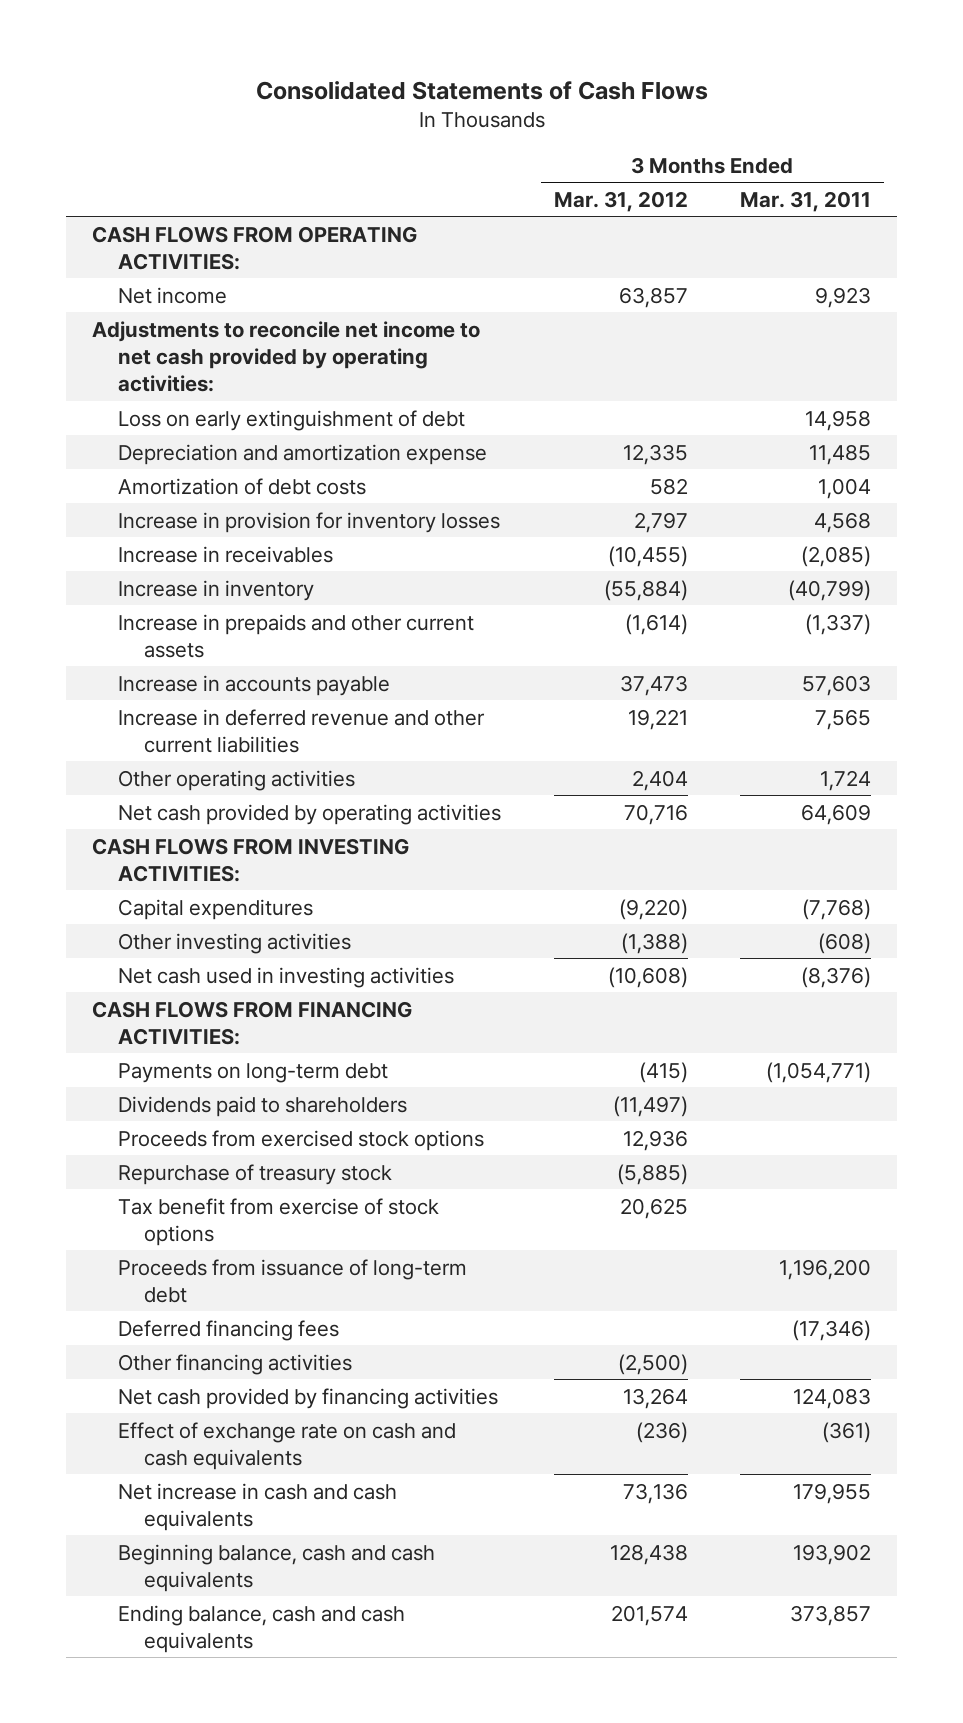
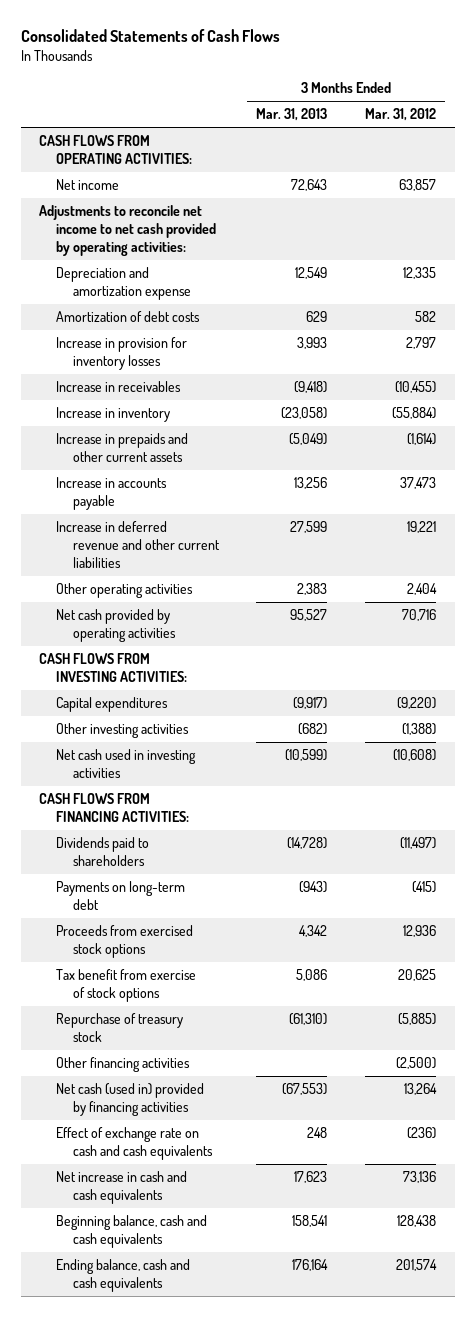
[739,190,871,212] Mar. 31, 2011 -> none
none -> [256,108,328,122] Mar. 31, 2013
[118,409,466,431] Loss on early extinguishment of debt -> none
[118,1062,389,1083] Payments on long-term debt -> [56,881,186,911] Payments on long-term debt
[118,1258,468,1303] Proceeds from issuance of long-term debt -> none
[118,1319,340,1341] Deferred financing fees -> none
[118,1163,393,1185] Repurchase of treasury stock -> [56,1013,184,1043] Repurchase of treasury stock
[118,1387,499,1409] Net cash provided by financing activities -> [56,1083,205,1117] Net cash (used in) provided by financing activities

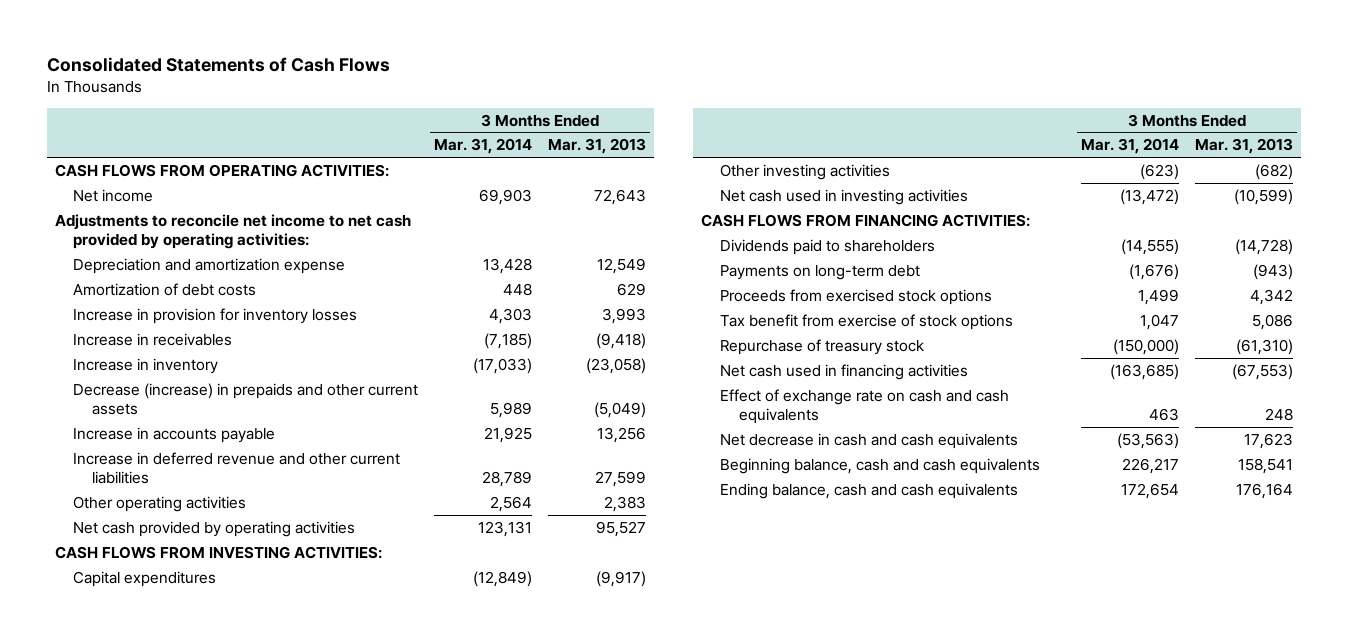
[364,108,436,122] Mar. 31, 2012 -> none
none -> [434,138,533,155] Mar. 31, 2014
[56,433,189,463] Increase in prepaids and other current assets -> [73,382,419,416] Decrease (increase) in prepaids and other current assets
[56,1057,191,1073] Other financing activities -> none
[56,1083,205,1117] Net cash (used in) provided by financing activities -> [720,363,969,380] Net cash used in financing activities
[56,1171,188,1205] Net increase in cash and cash equivalents -> [720,432,1019,449] Net decrease in cash and cash equivalents

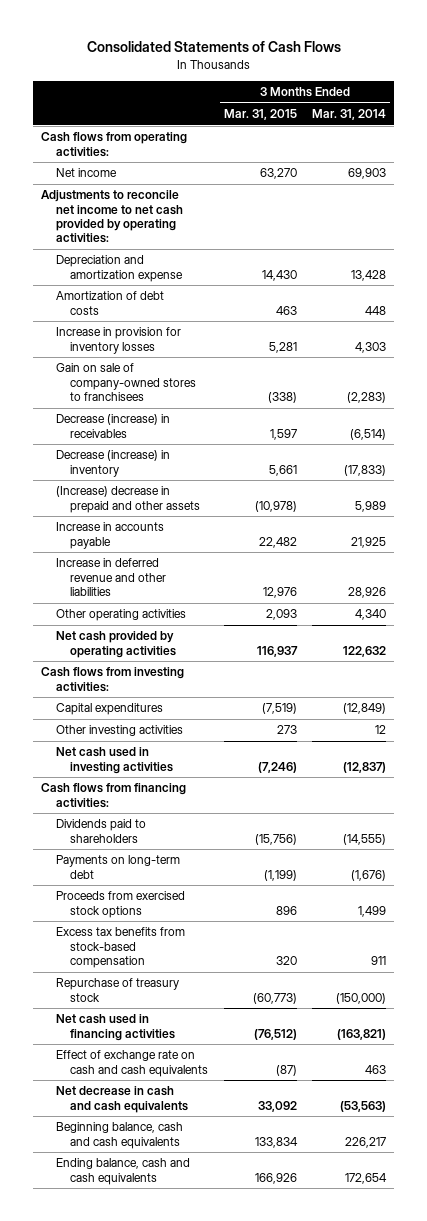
[548,138,647,155] Mar. 31, 2013 -> none
none -> [223,109,297,121] Mar. 31, 2015
[54,163,389,177] CASH FLOWS FROM OPERATING ACTIVITIES: -> [41,132,188,157] Cash flows from operating activities:
none -> [55,363,197,402] Gain on sale of company-owned stores to franchisees
[73,332,233,346] Increase in receivables -> [55,414,170,438] Decrease (increase) in receivables
[484,332,533,349] (7,185) -> [349,428,386,440] (6,514)
[73,357,219,374] Increase in inventory -> [55,450,170,477] Decrease (increase) in inventory
[473,357,533,374] (17,033) -> [343,464,386,476] (17,833)
[73,382,419,416] Decrease (increase) in prepaids and other current assets -> [55,486,201,513] (Increase) decrease in prepaid and other assets
[73,451,401,485] Increase in deferred revenue and other current liabilities -> [55,558,167,597] Increase in deferred revenue and other liabilities
[482,471,533,488] 28,789 -> [347,587,386,599] 28,926
[490,495,533,512] 2,564 -> [354,609,386,621] 4,340
[478,520,533,537] 123,131 -> [342,645,386,657] 122,632
[54,545,382,559] CASH FLOWS FROM INVESTING ACTIVITIES: -> [41,667,185,692] Cash flows from investing activities:
[1140,163,1180,180] (623) -> [374,725,386,735] 12
[1120,188,1180,205] (13,472) -> [342,761,386,773] (12,837)
[701,213,1031,227] CASH FLOWS FROM FINANCING ACTIVITIES: -> [41,783,187,808] Cash flows from financing activities:
[720,313,1014,330] Tax benefit from exercise of stock options -> [55,927,185,969] Excess tax benefits from stock-based compensation
[1140,313,1180,330] 1,047 -> [370,956,386,966] 911
[1110,363,1180,380] (163,685) -> [336,1028,386,1040] (163,821)

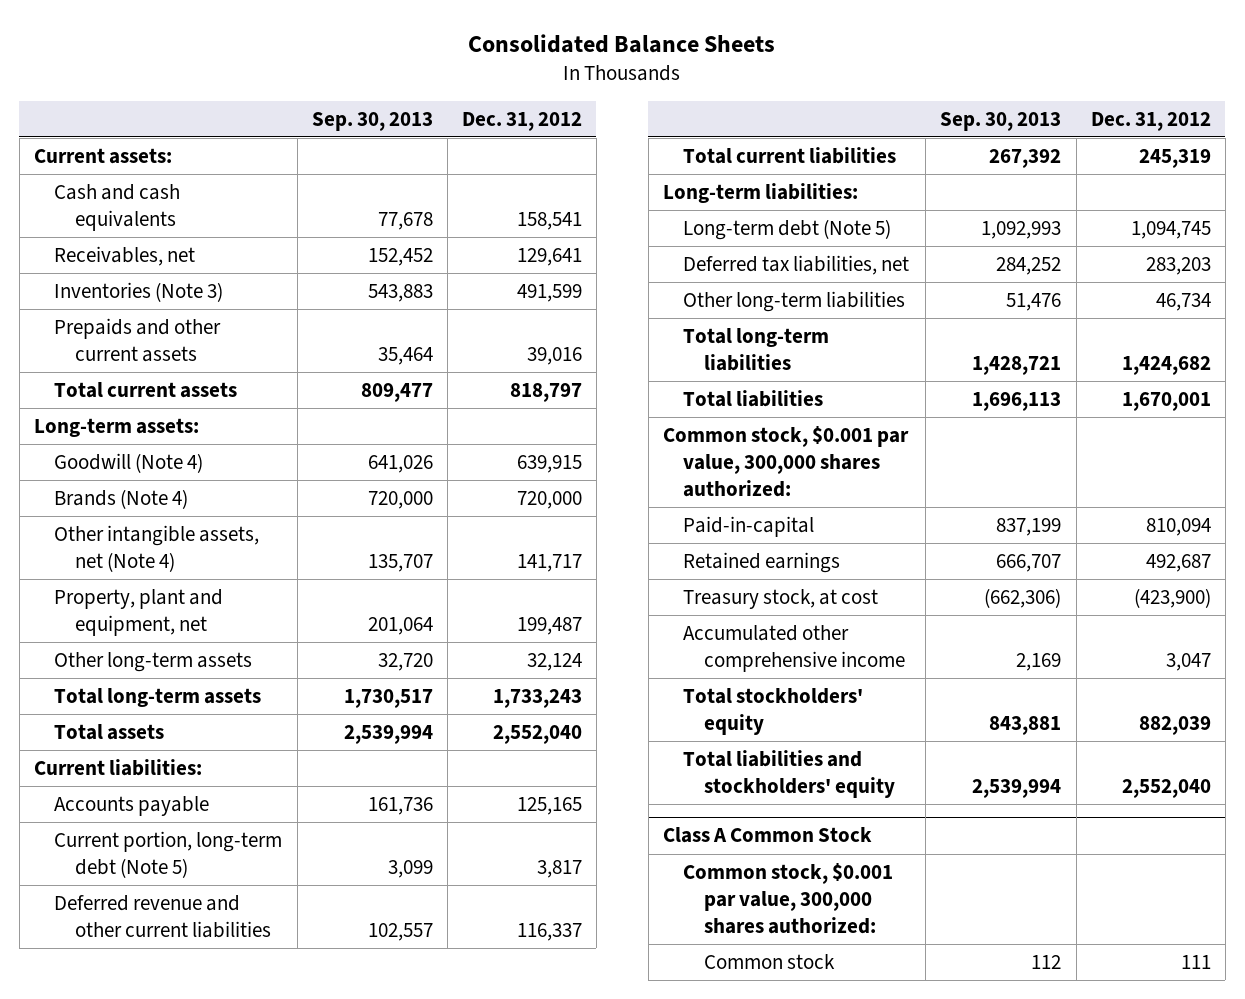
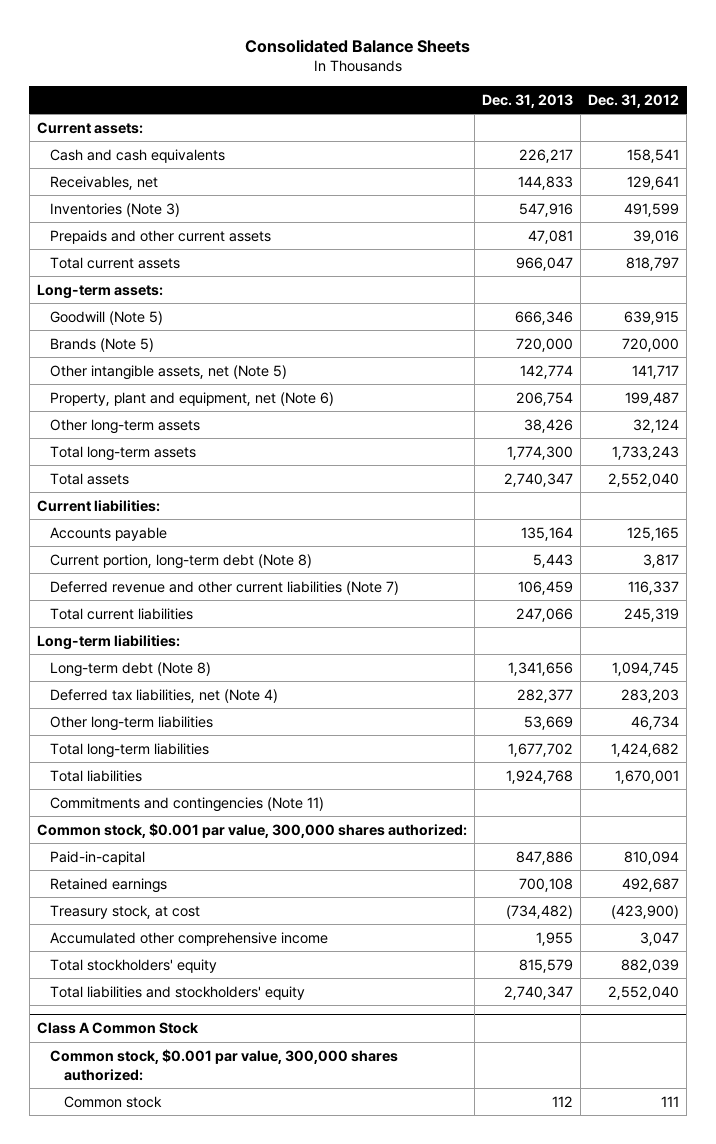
[311,111,433,131] Sep. 30, 2013 -> none
none -> [482,93,574,108] Dec. 31, 2013
[54,453,204,474] Goodwill (Note 4) -> [50,310,164,325] Goodwill (Note 5)
[54,489,189,510] Brands (Note 4) -> [50,337,155,352] Brands (Note 5)
[54,525,260,572] Other intangible assets, net (Note 4) -> [50,364,288,380] Other intangible assets, net (Note 5)
[54,589,224,636] Property, plant and equipment, net -> [50,391,335,406] Property, plant and equipment, net (Note 6)
[54,831,283,878] Current portion, long-term debt (Note 5) -> [50,553,313,569] Current portion, long-term debt (Note 8)
[54,895,271,938] Deferred revenue and other current liabilities -> [50,580,400,595] Deferred revenue and other current liabilities (Note 7)
[683,219,892,241] Long-term debt (Note 5) -> [50,661,212,677] Long-term debt (Note 8)
[683,255,910,276] Deferred tax liabilities, net -> [50,688,279,703] Deferred tax liabilities, net (Note 4)
none -> [50,796,325,812] Commitments and contingencies (Note 11)

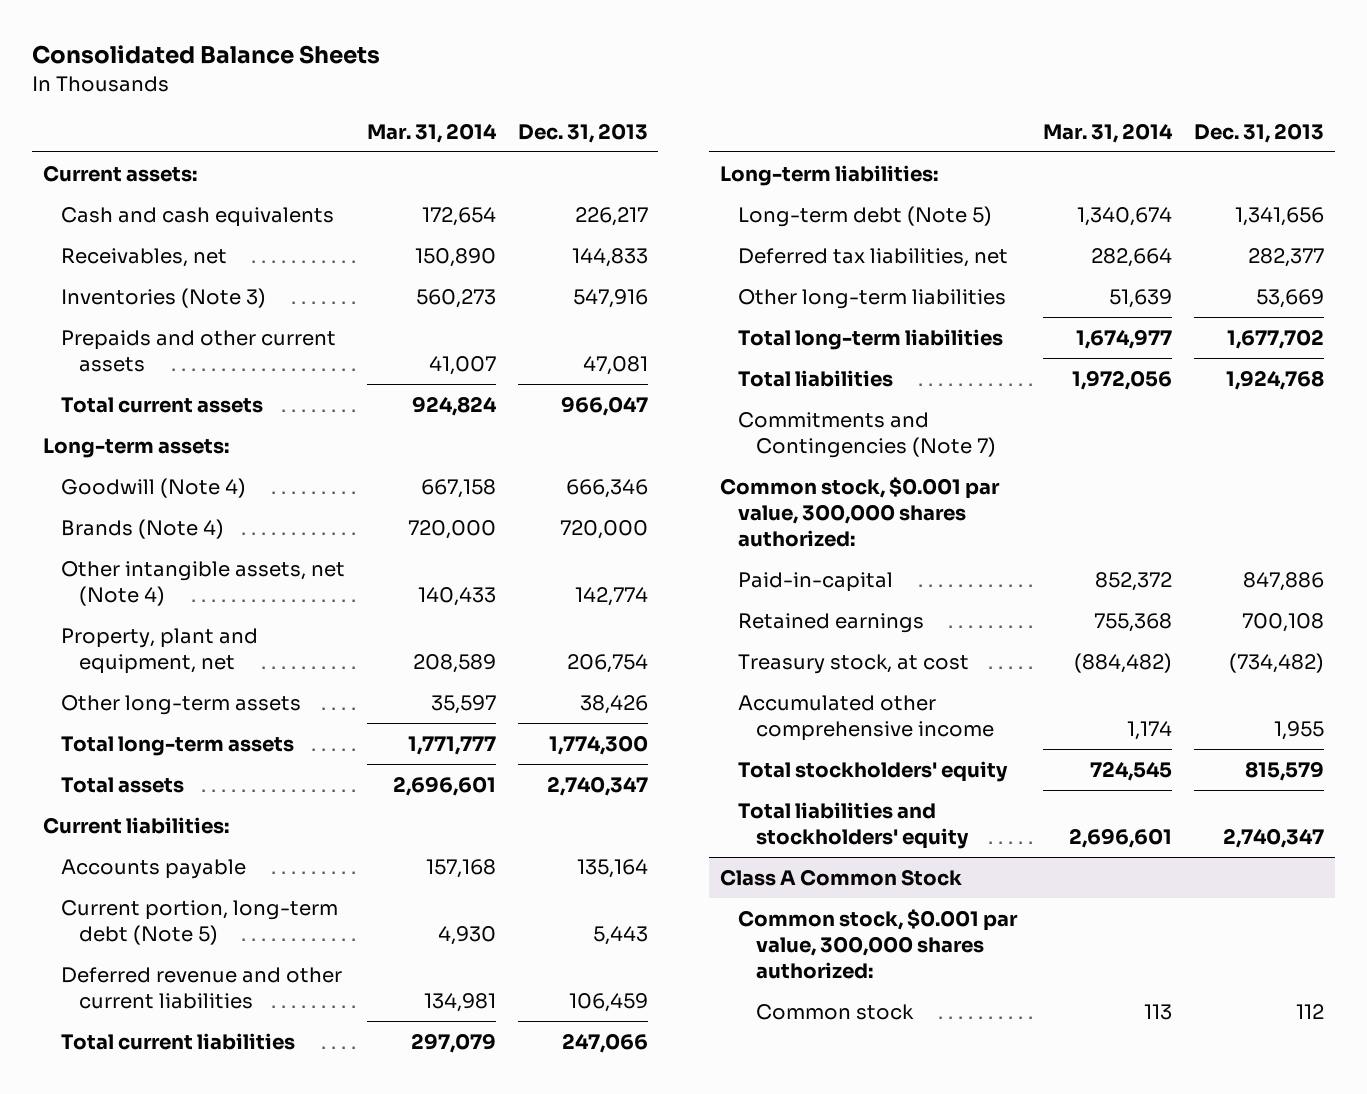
[588,93,680,108] Dec. 31, 2012 -> none
none -> [366,122,497,143] Mar. 31, 2014
[50,310,164,325] Goodwill (Note 5) -> [61,477,247,498] Goodwill (Note 4)
[50,337,155,352] Brands (Note 5) -> [61,518,225,539] Brands (Note 4)
[50,364,288,380] Other intangible assets, net (Note 5) -> [61,560,346,606] Other intangible assets, net (Note 4)
[50,391,335,406] Property, plant and equipment, net (Note 6) -> [61,627,259,674] Property, plant and equipment, net
[50,553,313,569] Current portion, long-term debt (Note 8) -> [61,899,339,945] Current portion, long-term debt (Note 5)
[50,580,400,595] Deferred revenue and other current liabilities (Note 7) -> [61,966,343,1009] Deferred revenue and other current liabilities
[50,661,212,677] Long-term debt (Note 8) -> [737,205,992,227] Long-term debt (Note 5)
[50,688,279,703] Deferred tax liabilities, net (Note 4) -> [737,247,1008,267] Deferred tax liabilities, net
[50,796,325,812] Commitments and contingencies (Note 11) -> [737,411,997,458] Commitments and Contingencies (Note 7)

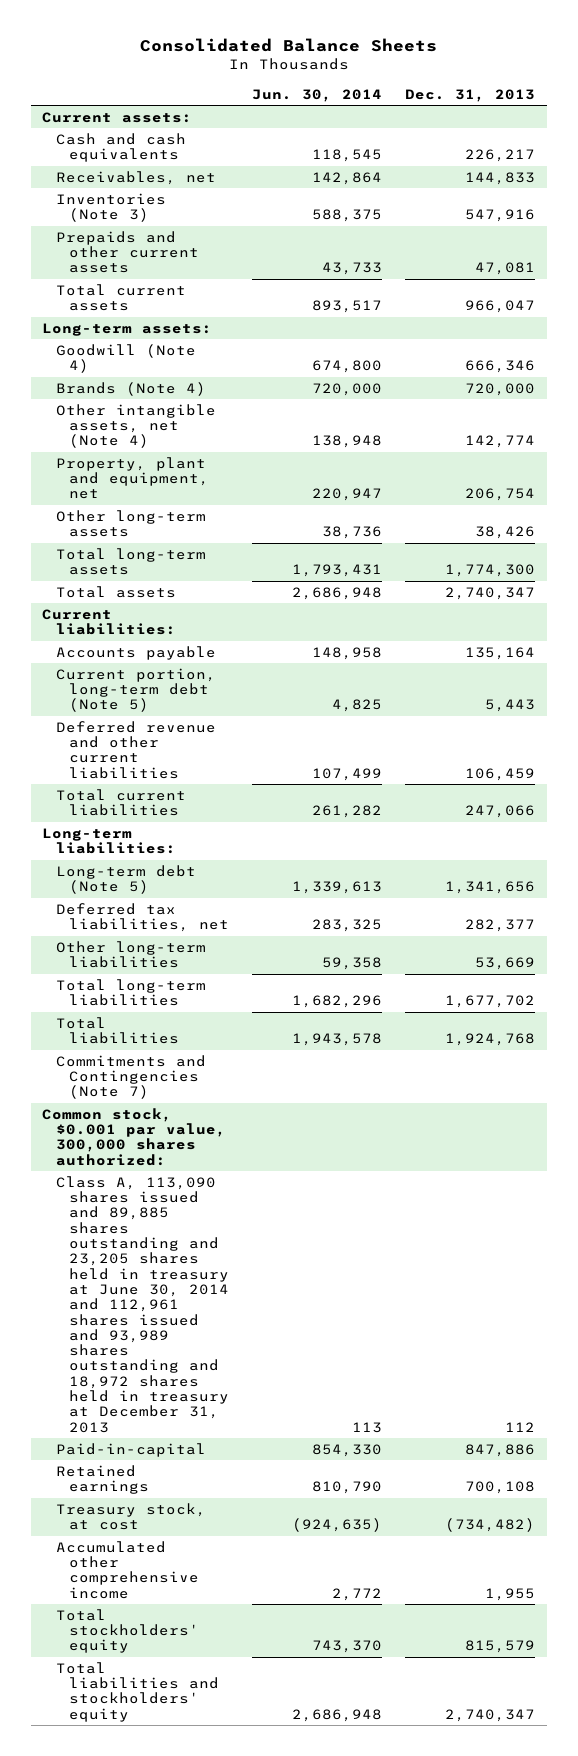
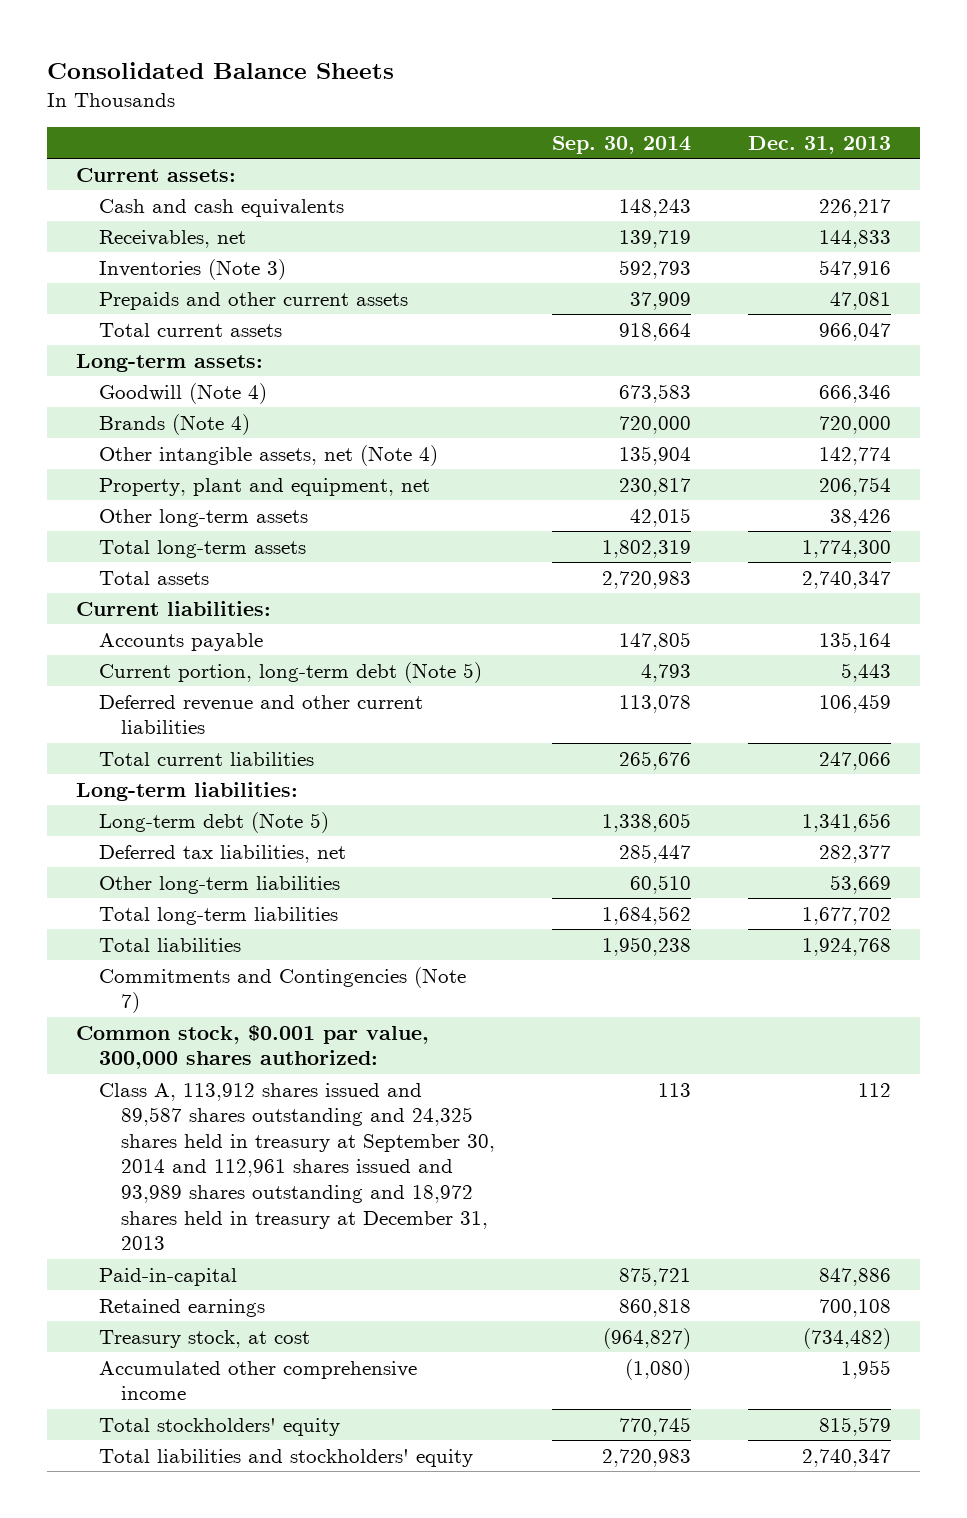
[251,88,382,102] Jun. 30, 2014 -> none
none -> [552,135,692,154] Sep. 30, 2014
[55,1175,229,1433] Class A, 113,090 shares issued and 89,885 shares outstanding and 23,205 shares held in treasury at June 30, 2014 and 112,961 shares issued and 93,989 shares outstanding and 18,972 shares held in treasury at December 31, 2013 -> [98,1082,496,1251] Class A, 113,912 shares issued and 89,587 shares outstanding and 24,325 shares held in treasury at September 30, 2014 and 112,961 shares issued and 93,989 shares outstanding and 18,972 shares held in treasury at December 31, 2013

